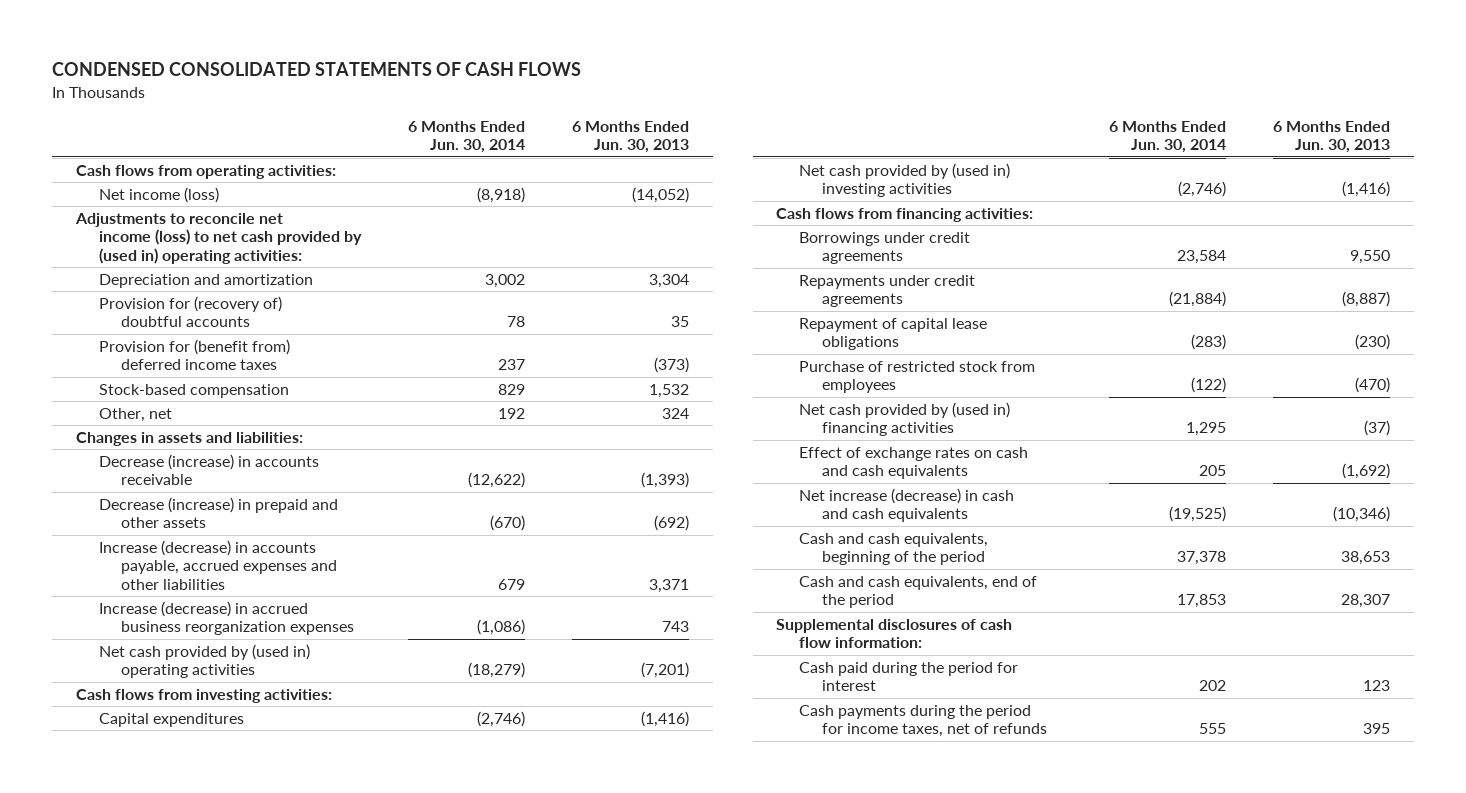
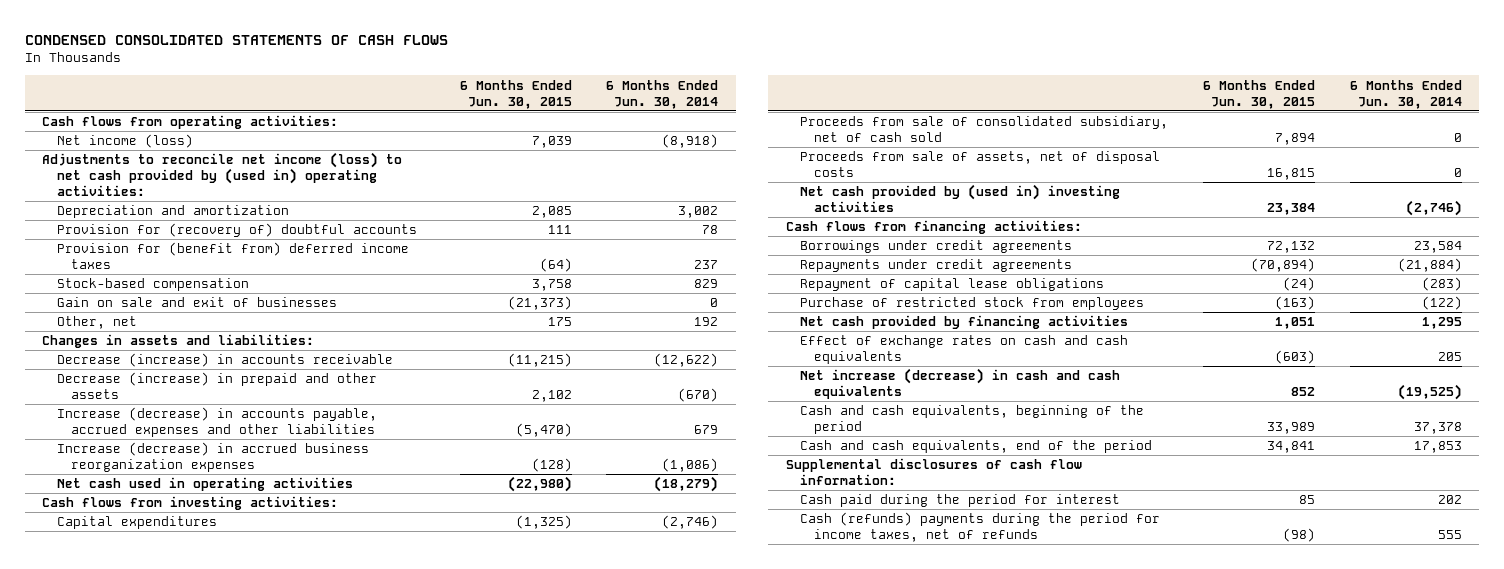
[572,120,690,154] 6 Months Ended Jun. 30, 2013 -> none
none -> [459,79,572,109] 6 Months Ended Jun. 30, 2015
none -> [56,297,337,308] Gain on sale and exit of businesses
[98,643,310,679] Net cash provided by (used in) operating activities -> [56,477,353,492] Net cash used in operating activities
none -> [799,116,1168,143] Proceeds from sale of consolidated subsidiary, net of cash sold
none -> [799,151,1160,178] Proceeds from sale of assets, net of disposal costs
[799,401,1011,437] Net cash provided by (used in) financing activities -> [799,315,1128,330] Net cash provided by financing activities
[799,704,1048,738] Cash payments during the period for income taxes, net of refunds -> [799,512,1160,543] Cash (refunds) payments during the period for income taxes, net of refunds

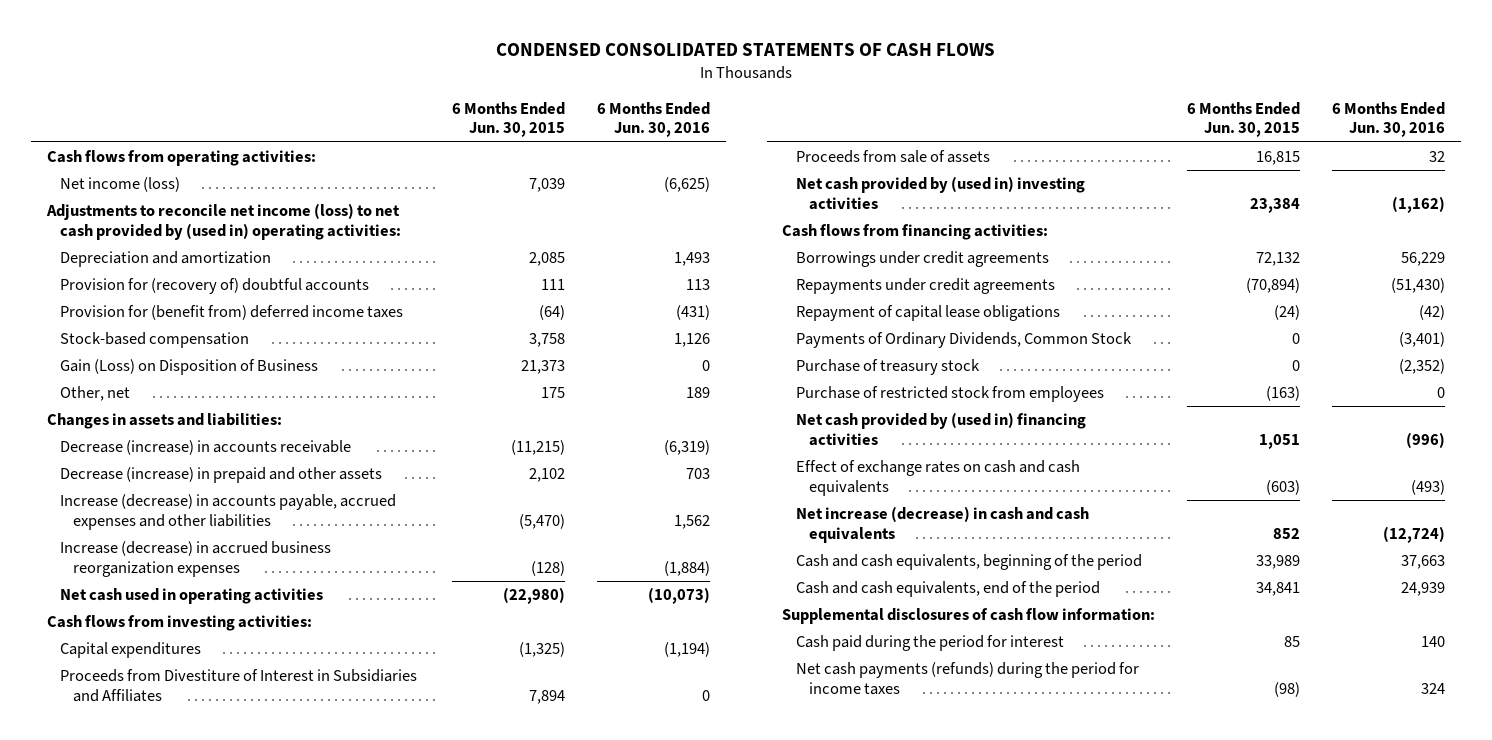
[606,79,719,109] 6 Months Ended Jun. 30, 2014 -> none
none -> [596,101,710,138] 6 Months Ended Jun. 30, 2016
[56,297,337,308] Gain on sale and exit of businesses -> [60,359,319,376] Gain (Loss) on Disposition of Business
[507,296,572,311] (21,373) -> [520,360,565,375] 21,373
[799,116,1168,143] Proceeds from sale of consolidated subsidiary, net of cash sold -> [60,669,418,702] Proceeds from Divestiture of Interest in Subsidiaries and Affiliates
[799,151,1160,178] Proceeds from sale of assets, net of disposal costs -> [795,150,990,164] Proceeds from sale of assets
none -> [795,332,1132,349] Payments of Ordinary Dividends, Common Stock
none -> [795,359,980,376] Purchase of treasury stock
[799,315,1128,330] Net cash provided by financing activities -> [795,412,1086,446] Net cash provided by (used in) financing activities
[799,512,1160,543] Cash (refunds) payments during the period for income taxes, net of refunds -> [795,662,1139,695] Net cash payments (refunds) during the period for income taxes

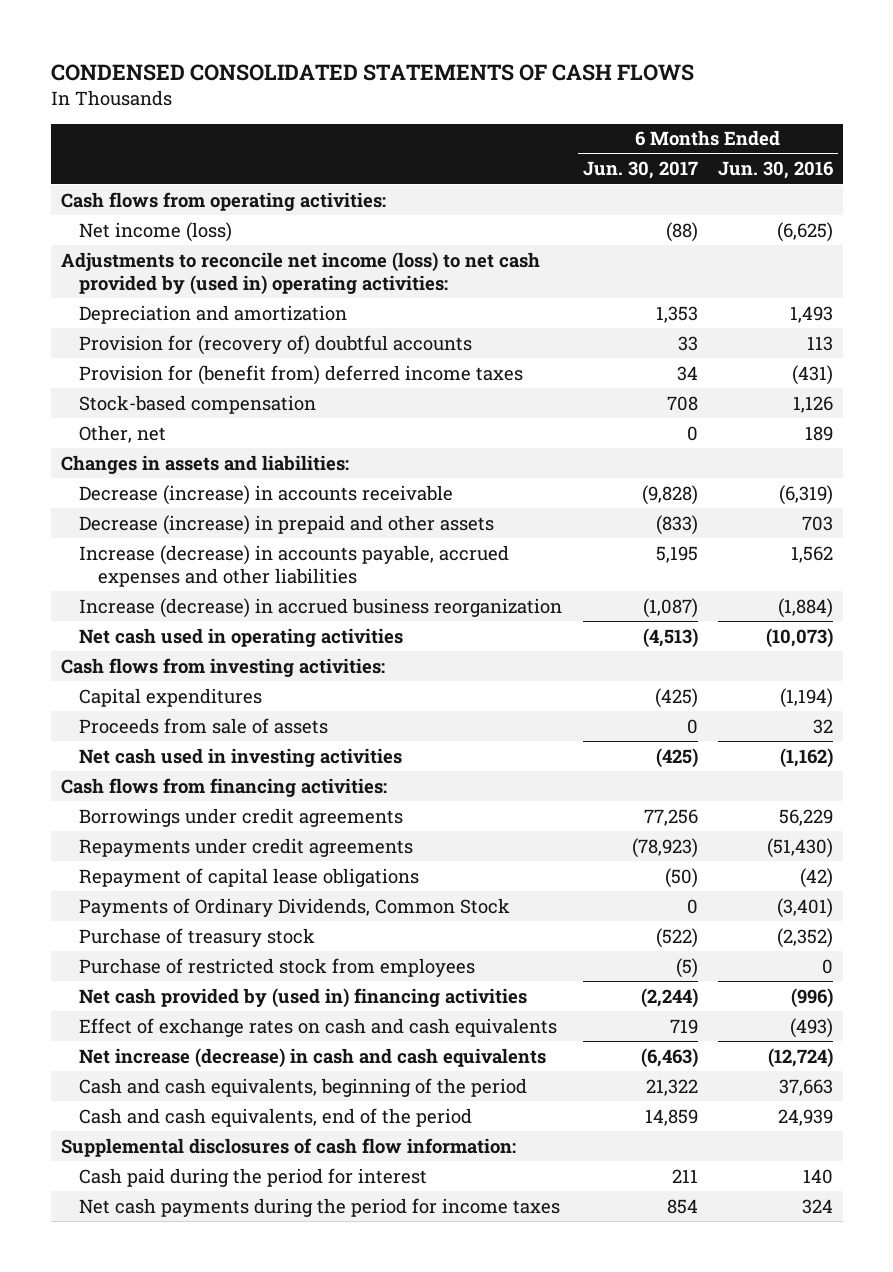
[451,101,565,138] 6 Months Ended Jun. 30, 2015 -> none
none -> [582,161,698,180] Jun. 30, 2017
[60,359,319,376] Gain (Loss) on Disposition of Business -> none
[60,541,332,577] Increase (decrease) in accrued business reorganization expenses -> [79,597,563,618] Increase (decrease) in accrued business reorganization
[60,669,418,702] Proceeds from Divestiture of Interest in Subsidiaries and Affiliates -> none
[795,176,1085,210] Net cash provided by (used in) investing activities -> [79,747,403,767] Net cash used in investing activities
[795,662,1139,695] Net cash payments (refunds) during the period for income taxes -> [79,1197,561,1217] Net cash payments during the period for income taxes

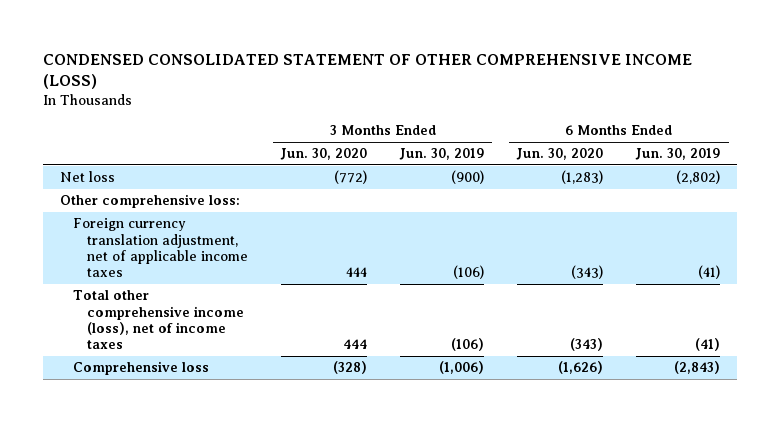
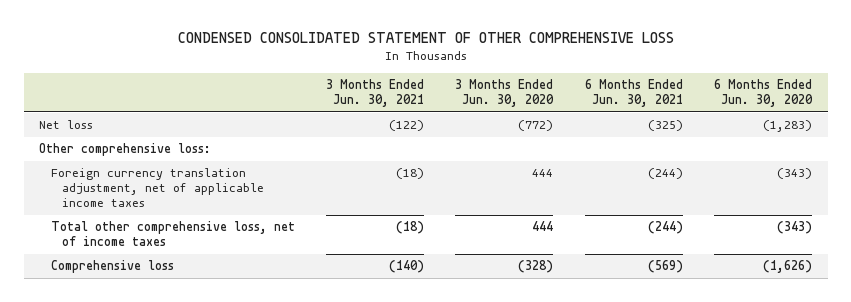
[43,53,693,90] CONDENSED CONSOLIDATED STATEMENT OF OTHER COMPREHENSIVE INCOME (LOSS) -> [177,32,674,44] CONDENSED CONSOLIDATED STATEMENT OF OTHER COMPREHENSIVE LOSS
[399,148,485,161] Jun. 30, 2019 -> none
[635,148,721,161] Jun. 30, 2019 -> none
none -> [326,79,425,108] 3 Months Ended Jun. 30, 2021
none -> [584,79,683,108] 6 Months Ended Jun. 30, 2021
[73,290,244,350] Total other comprehensive income (loss), net of income taxes -> [50,221,295,247] Total other comprehensive loss, net of income taxes

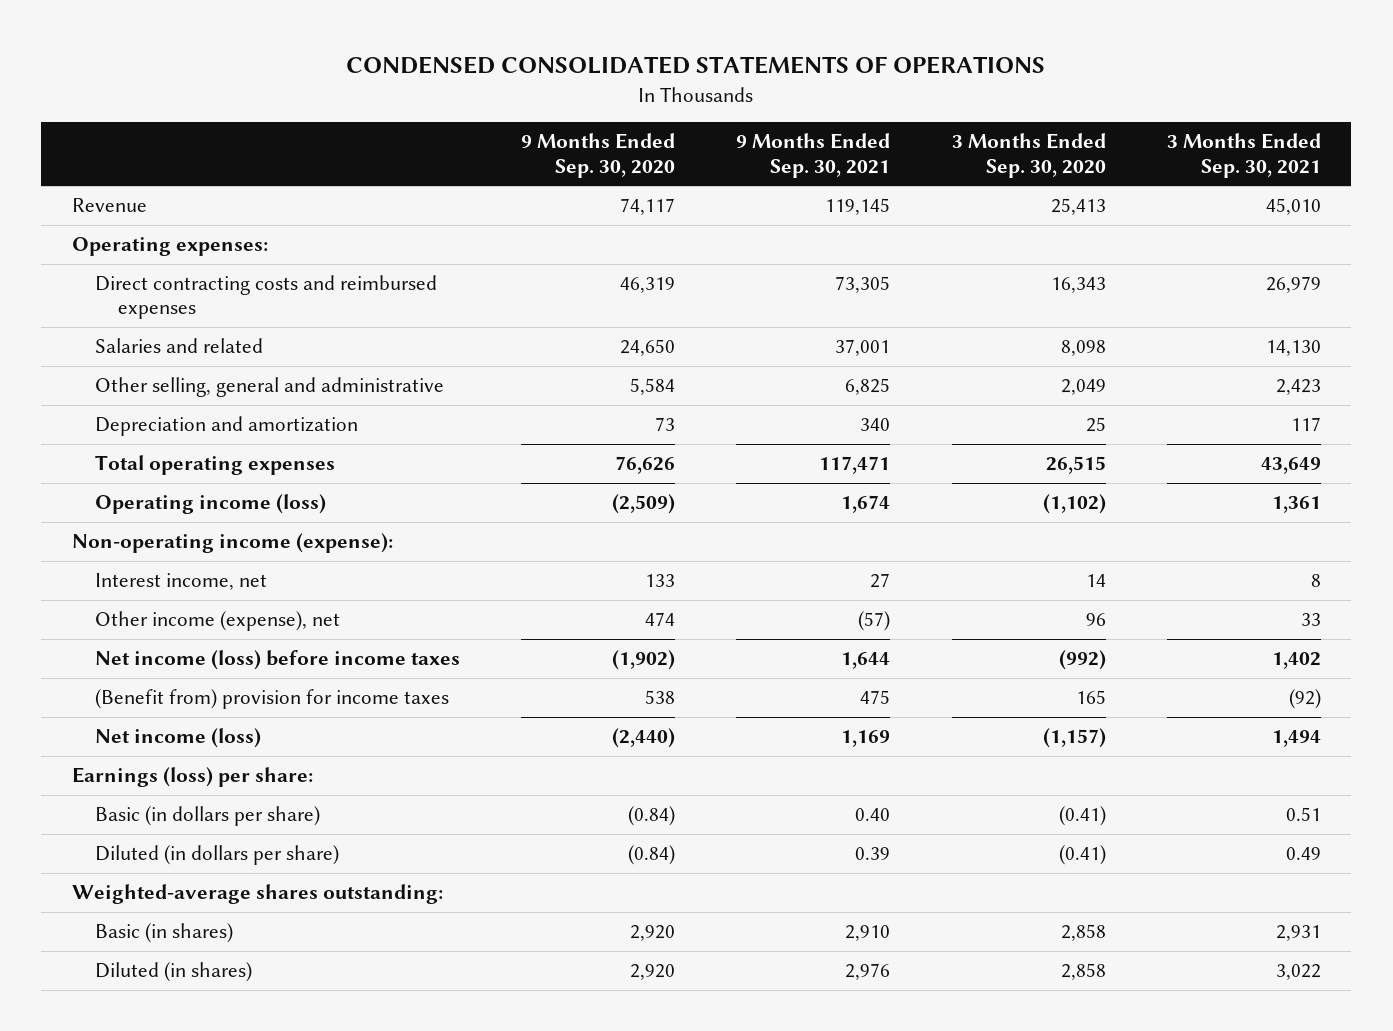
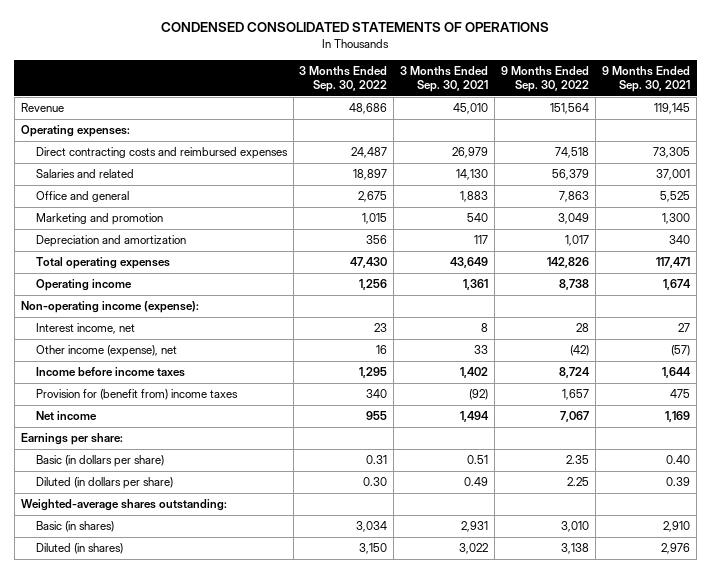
[521,133,676,178] 9 Months Ended Sep. 30, 2020 -> none
[951,133,1106,178] 3 Months Ended Sep. 30, 2020 -> none
none -> [299,65,388,93] 3 Months Ended Sep. 30, 2022
none -> [501,65,590,93] 9 Months Ended Sep. 30, 2022
[94,377,444,398] Other selling, general and administrative -> none
none -> [35,191,129,203] Office and general
none -> [35,213,163,226] Marketing and promotion
[94,494,326,515] Operating income (loss) -> [35,279,132,292] Operating income
[94,650,460,671] Net income (loss) before income taxes -> [35,367,185,378] Income before income taxes
[94,689,449,710] (Benefit from) provision for income taxes -> [35,389,238,401] Provision for (benefit from) income taxes
[94,728,261,749] Net income (loss) -> [35,411,97,421] Net income
[71,767,313,788] Earnings (loss) per share: -> [20,433,123,446] Earnings per share:

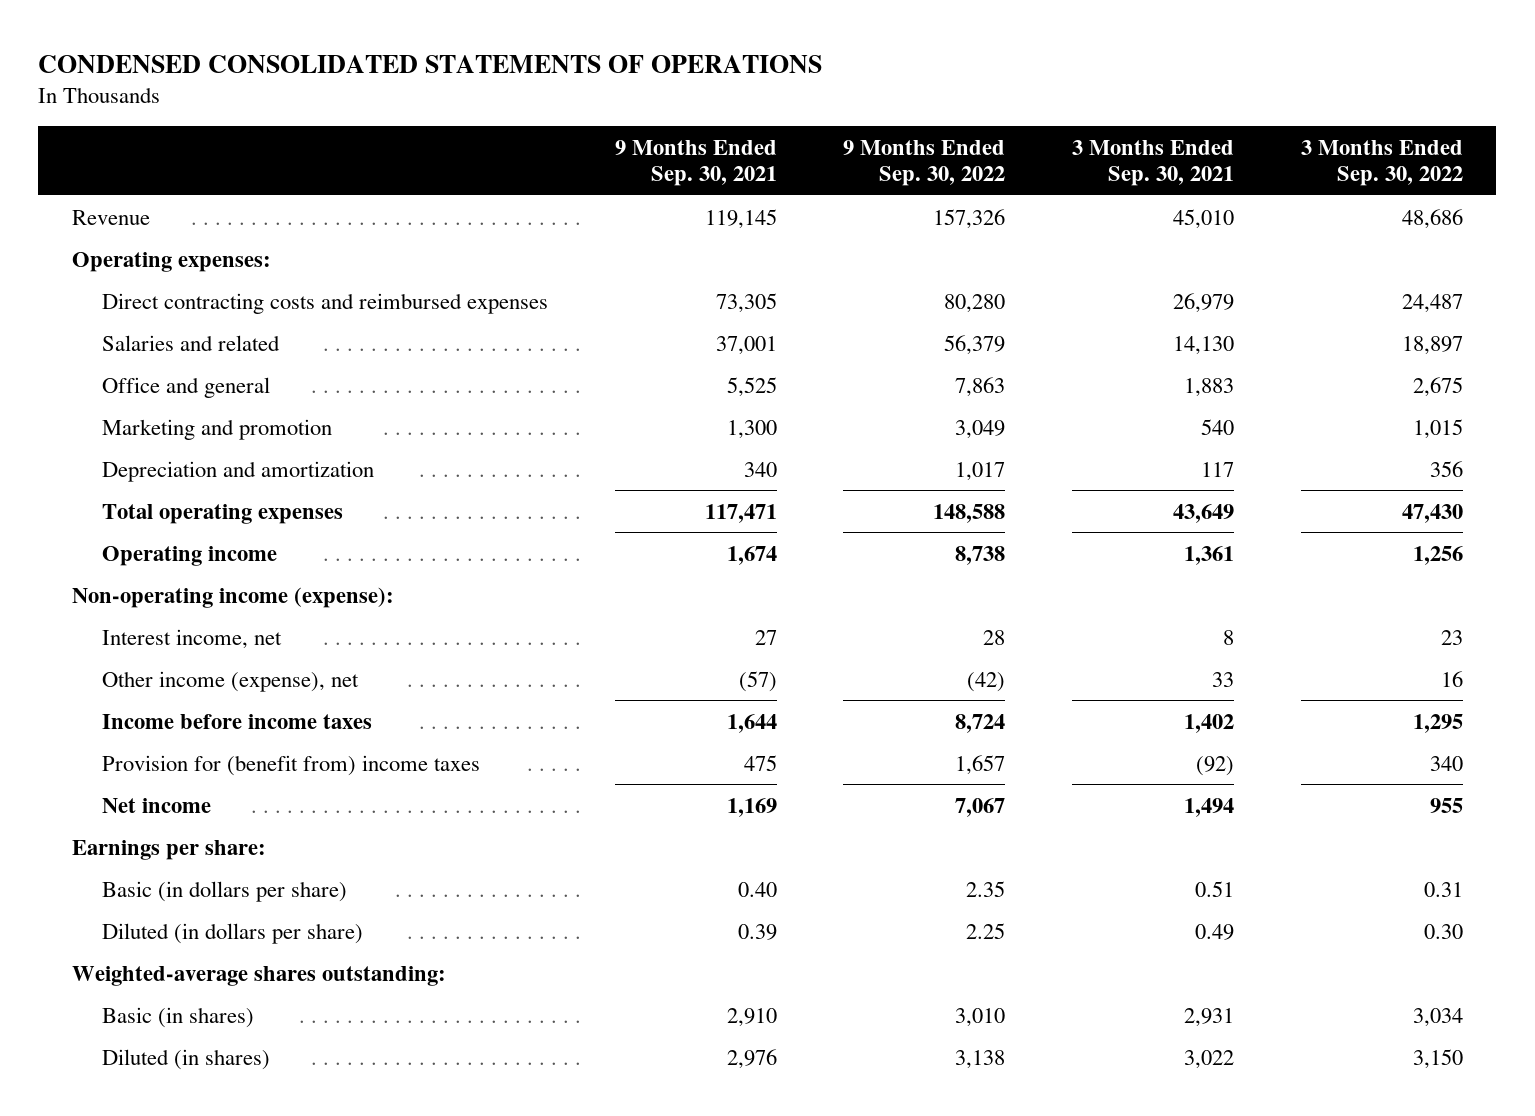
[550,103,590,115] 151,564 -> [933,208,1006,229] 157,326
[555,147,590,159] 74,518 -> [944,293,1006,313] 80,280
[547,257,590,269] 142,826 -> [933,503,1006,523] 148,588

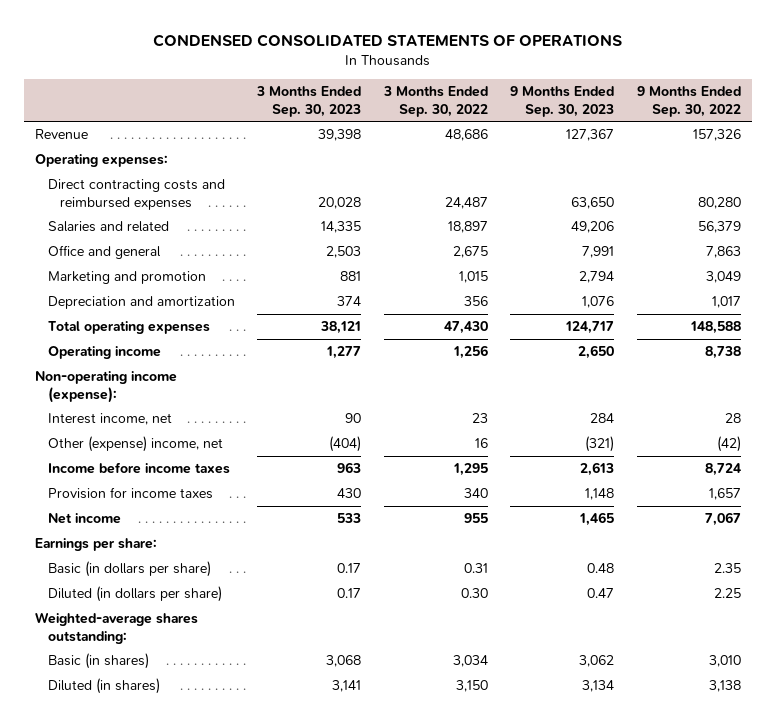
[614,139,777,186] 9 Months Ended Sep. 30, 2021 -> none
[1072,139,1235,186] 3 Months Ended Sep. 30, 2021 -> none
none -> [256,85,362,117] 3 Months Ended Sep. 30, 2023
none -> [510,85,615,117] 9 Months Ended Sep. 30, 2023
[101,670,359,692] Other income (expense), net -> [47,436,223,453] Other (expense) income, net
[101,754,480,776] Provision for (benefit from) income taxes -> [47,487,213,500] Provision for income taxes

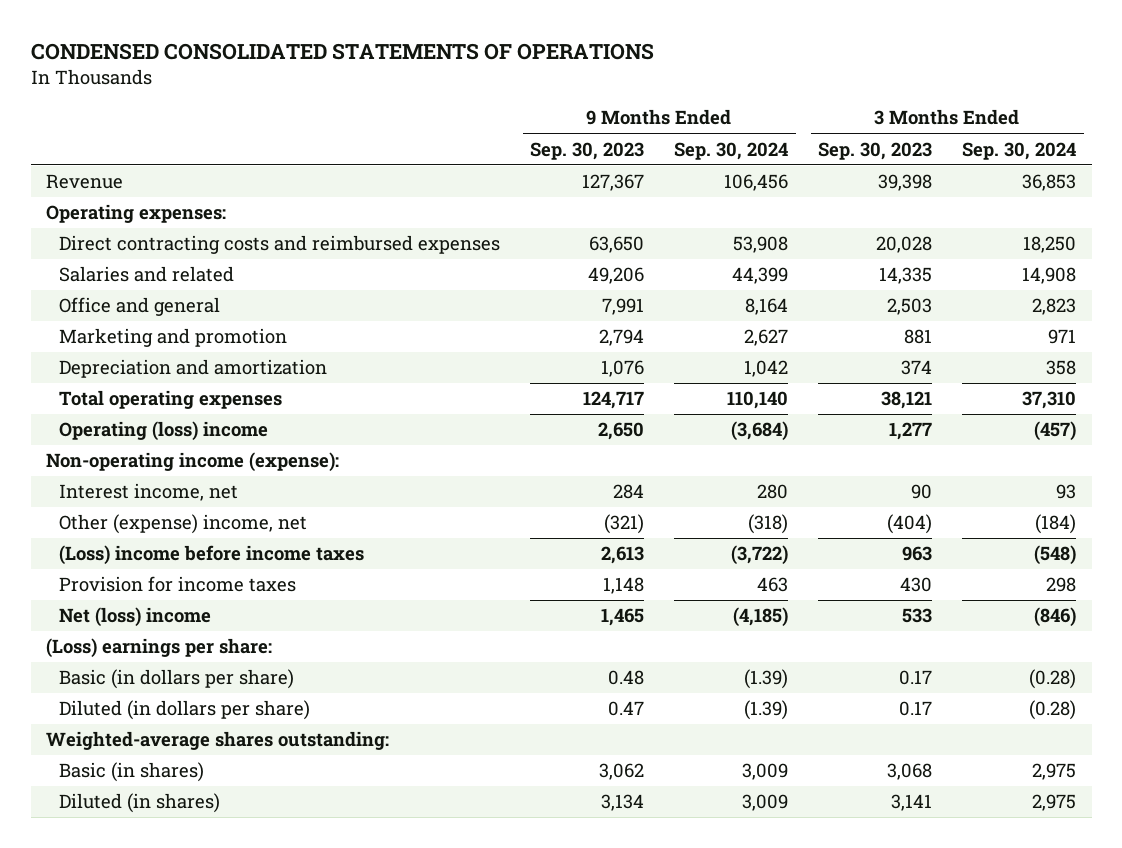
[382,85,488,117] 3 Months Ended Sep. 30, 2022 -> none
[636,85,741,117] 9 Months Ended Sep. 30, 2022 -> none
none -> [674,141,789,160] Sep. 30, 2024
none -> [962,141,1077,160] Sep. 30, 2024
[47,346,161,360] Operating income -> [59,421,269,442] Operating (loss) income
[47,462,230,475] Income before income taxes -> [59,545,365,566] (Loss) income before income taxes
[47,513,121,525] Net income -> [59,607,212,628] Net (loss) income
[35,538,158,552] Earnings per share: -> [45,638,272,659] (Loss) earnings per share:

